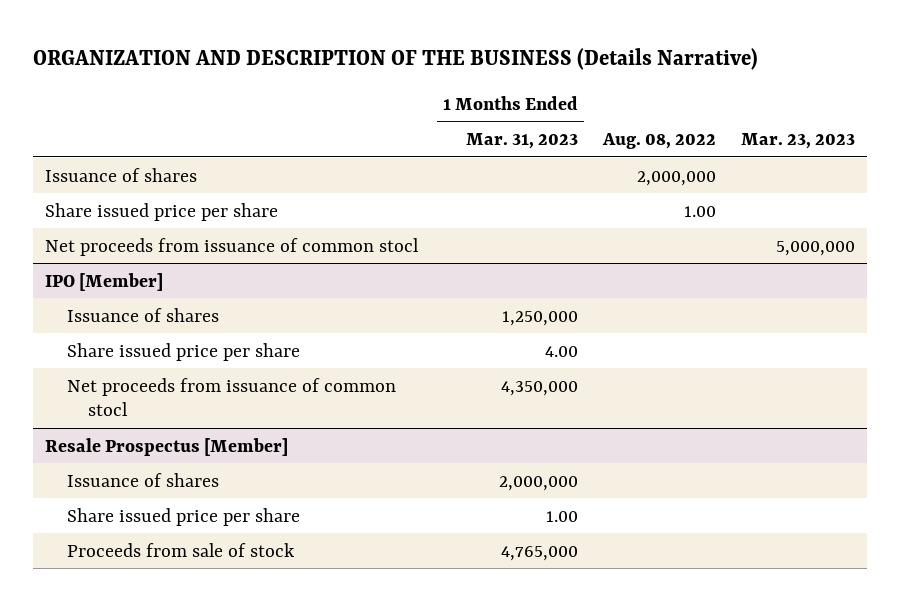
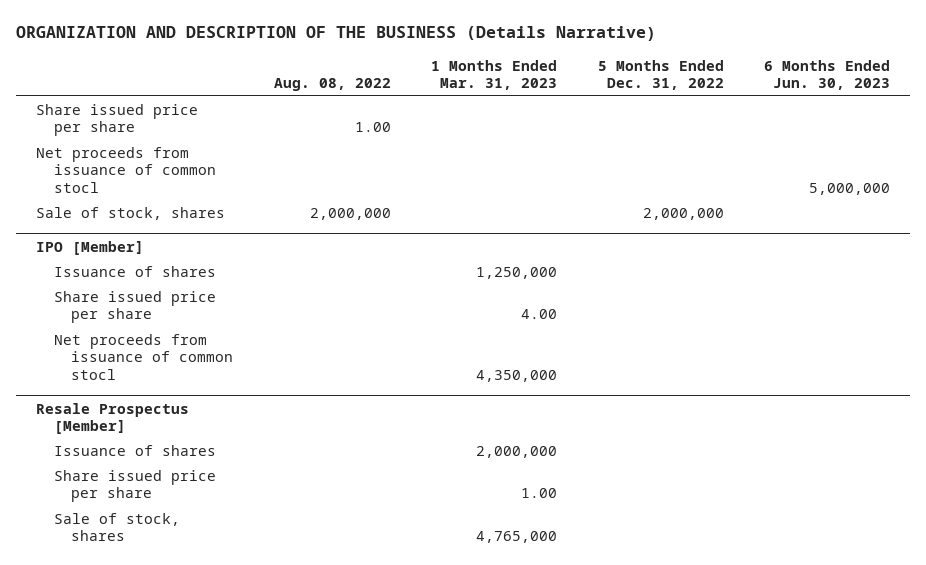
[740,133,855,150] Mar. 23, 2023 -> none
none -> [597,59,724,91] 5 Months Ended Dec. 31, 2022
none -> [764,59,891,91] 6 Months Ended Jun. 30, 2023
[45,167,198,182] Issuance of shares -> none
none -> [36,206,226,220] Sale of stock, shares
[66,542,295,557] Proceeds from sale of stock -> [53,512,180,542] Sale of stock, shares

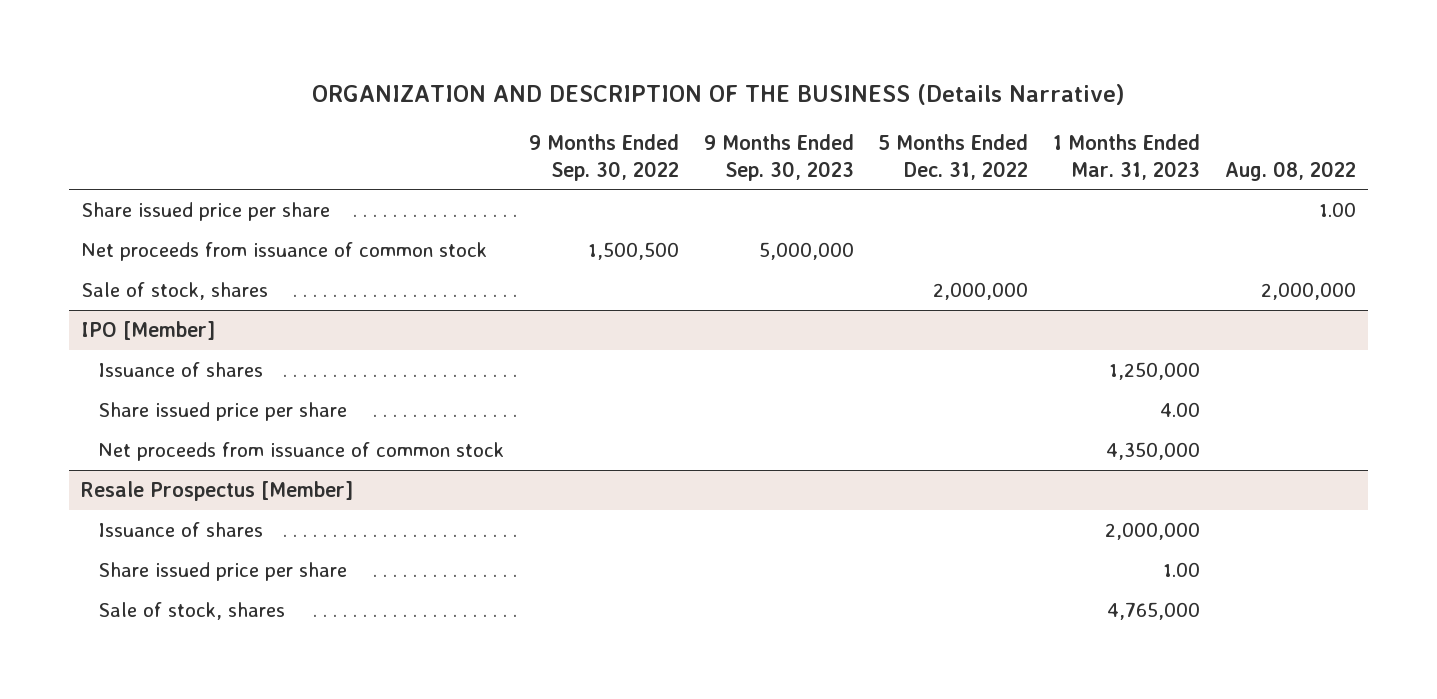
[764,59,891,91] 6 Months Ended Jun. 30, 2023 -> none
none -> [528,133,679,181] 9 Months Ended Sep. 30, 2022
none -> [703,133,854,181] 9 Months Ended Sep. 30, 2023
[36,146,216,193] Net proceeds from issuance of common stocl -> [81,242,488,262] Net proceeds from issuance of common stock
[53,333,234,380] Net proceeds from issuance of common stocl -> [98,442,505,462] Net proceeds from issuance of common stock

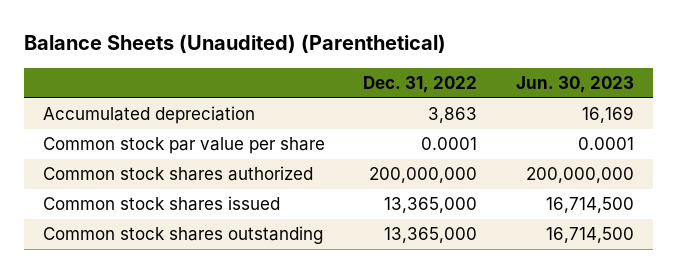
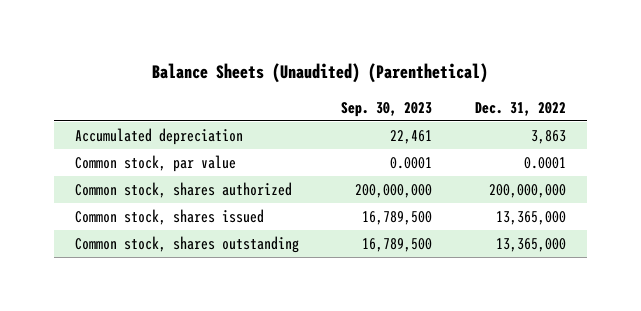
[515,75,634,93] Jun. 30, 2023 -> none
none -> [341,101,433,117] Sep. 30, 2023
[42,137,325,155] Common stock par value per share -> [74,155,236,173] Common stock, par value
[42,166,313,182] Common stock shares authorized -> [74,182,292,199] Common stock, shares authorized
[42,196,280,212] Common stock shares issued -> [74,209,264,226] Common stock, shares issued
[42,226,323,245] Common stock shares outstanding -> [74,236,299,254] Common stock, shares outstanding

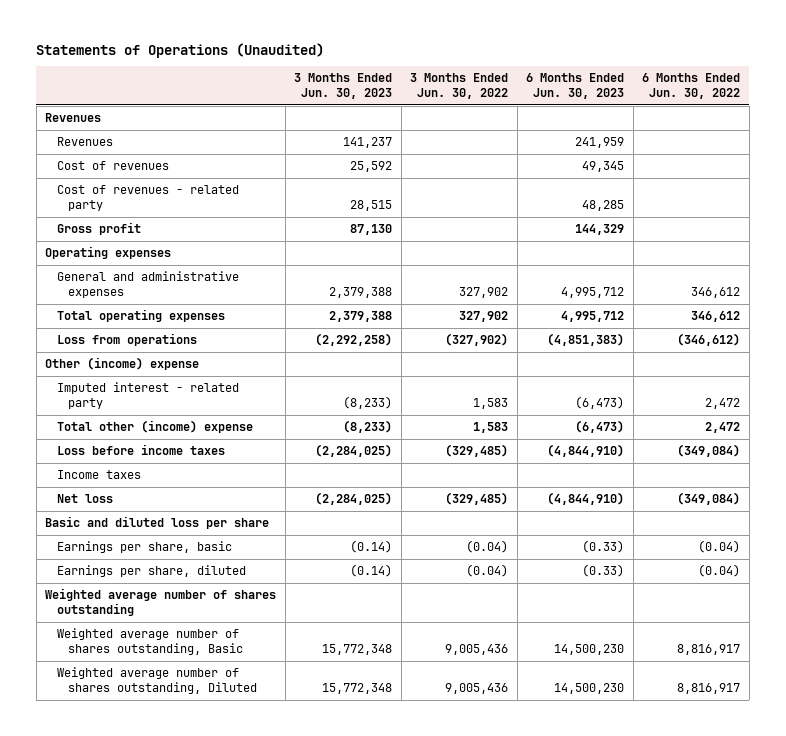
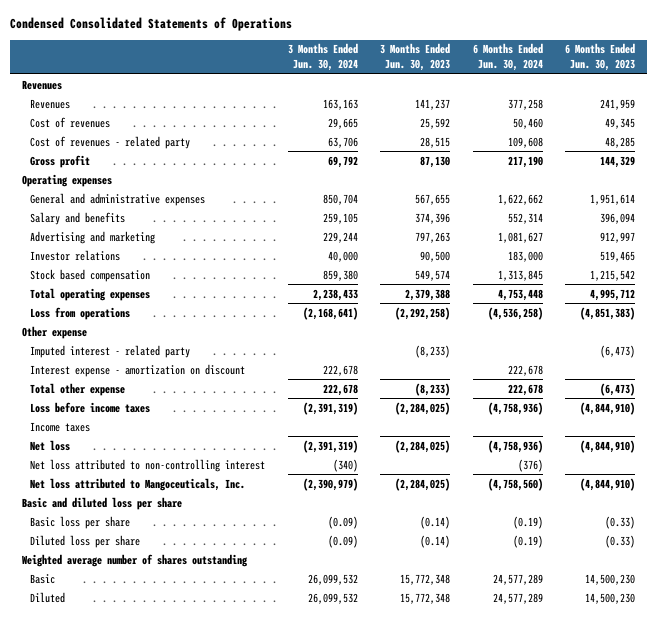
[36,42,325,58] Statements of Operations (Unaudited) -> [10,17,293,32] Condensed Consolidated Statements of Operations
[410,73,509,100] 3 Months Ended Jun. 30, 2022 -> none
[642,73,741,100] 6 Months Ended Jun. 30, 2022 -> none
none -> [287,43,358,72] 3 Months Ended Jun. 30, 2024
none -> [472,43,543,72] 6 Months Ended Jun. 30, 2024
[329,287,393,299] 2,379,388 -> [415,193,451,205] 567,655
[561,287,625,299] 4,995,712 -> [590,193,636,205] 1,951,614
none -> [30,211,126,225] Salary and benefits
none -> [30,230,156,244] Advertising and marketing
none -> [30,249,121,261] Investor relations
none -> [30,268,151,282] Stock based compensation
[45,357,200,371] Other (income) expense -> [21,325,87,339] Other expense
none -> [30,363,246,377] Interest expense - amortization on discount
[56,420,253,434] Total other (income) expense -> [30,382,126,396] Total other expense
none -> [30,458,266,472] Net loss attributed to non-controlling interest
none -> [30,477,246,491] Net loss attributed to Mangoceuticals, Inc.
[56,541,232,554] Earnings per share, basic -> [30,515,131,529] Basic loss per share
[56,565,246,578] Earnings per share, diluted -> [30,534,141,548] Diluted loss per share
[56,628,244,656] Weighted average number of shares outstanding, Basic -> [30,573,56,584] Basic
[56,667,258,695] Weighted average number of shares outstanding, Diluted -> [30,591,66,603] Diluted

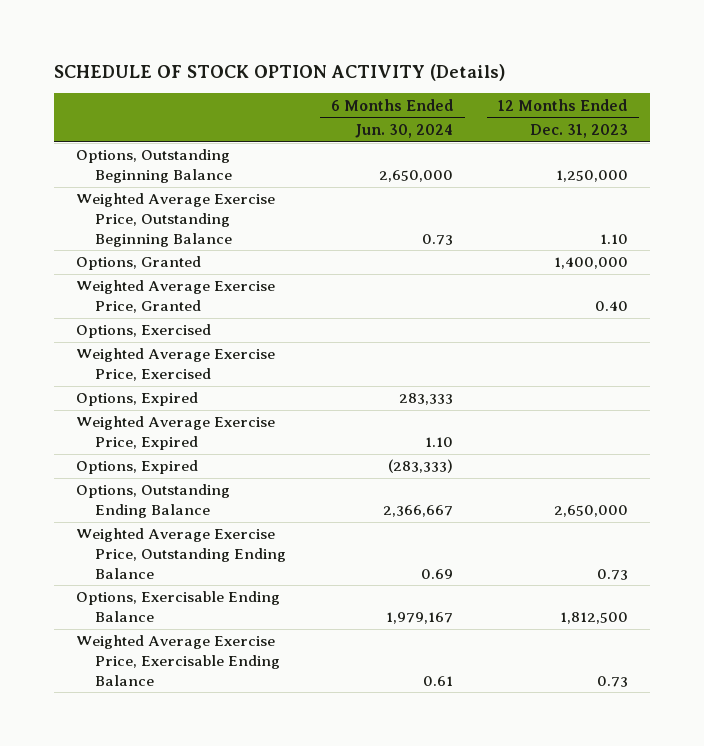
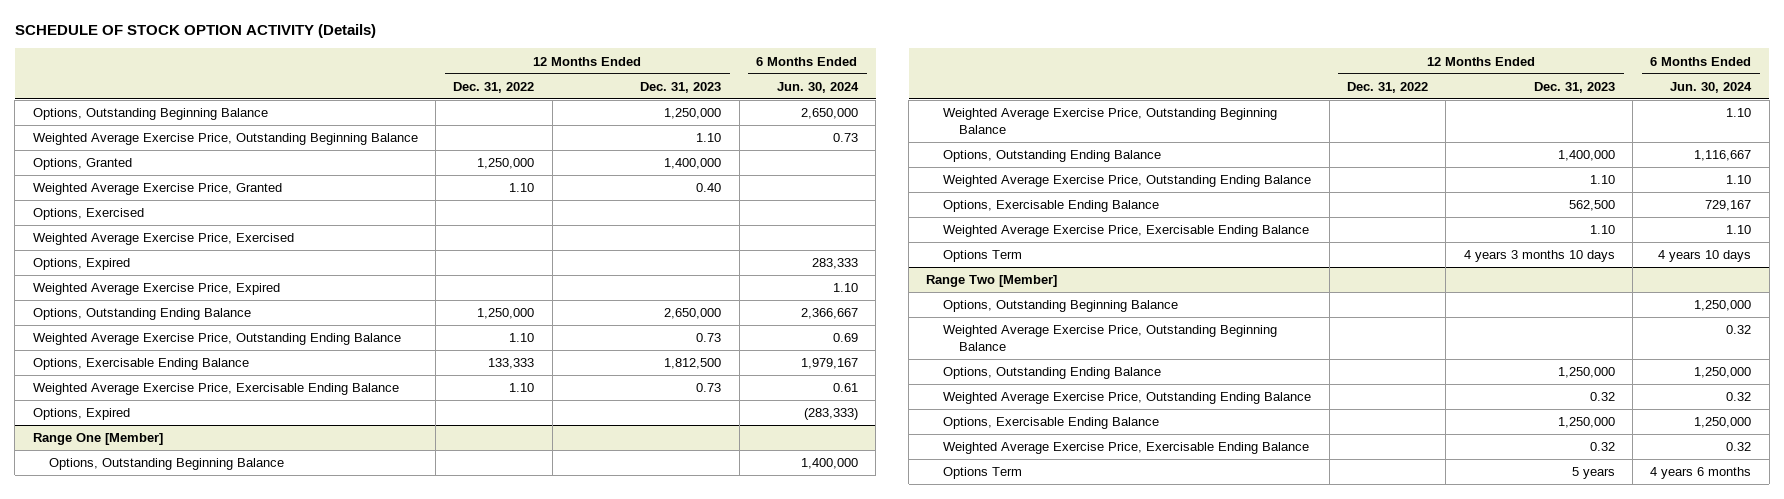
none -> [453,81,535,93] Dec. 31, 2022
[76,460,199,475] Options, Expired -> [32,408,130,421] Options, Expired
none -> [32,433,163,446] Range One [Member]
none -> [48,458,284,471] Options, Outstanding Beginning Balance
none -> [942,108,1277,135] Weighted Average Exercise Price, Outstanding Beginning Balance
none -> [942,150,1161,163] Options, Outstanding Ending Balance
none -> [942,175,1311,188] Weighted Average Exercise Price, Outstanding Ending Balance
none -> [942,200,1159,213] Options, Exercisable Ending Balance
none -> [942,225,1309,238] Weighted Average Exercise Price, Exercisable Ending Balance
none -> [942,250,1022,263] Options Term
none -> [926,275,1058,288] Range Two [Member]
none -> [942,300,1178,313] Options, Outstanding Beginning Balance
none -> [942,325,1277,352] Weighted Average Exercise Price, Outstanding Beginning Balance
none -> [942,367,1161,380] Options, Outstanding Ending Balance
none -> [942,392,1311,405] Weighted Average Exercise Price, Outstanding Ending Balance
none -> [942,417,1159,430] Options, Exercisable Ending Balance
none -> [942,442,1309,455] Weighted Average Exercise Price, Exercisable Ending Balance
none -> [942,467,1022,480] Options Term

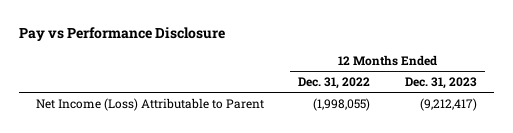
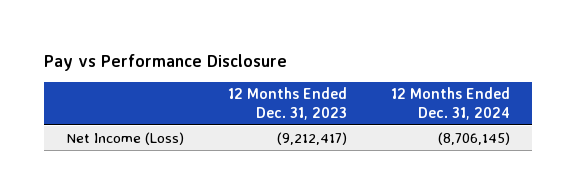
[298,77,371,90] Dec. 31, 2022 -> none
none -> [391,86,511,121] 12 Months Ended Dec. 31, 2024
[35,98,264,112] Net Income (Loss) Attributable to Parent -> [65,132,184,146] Net Income (Loss)

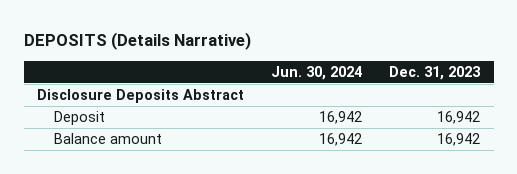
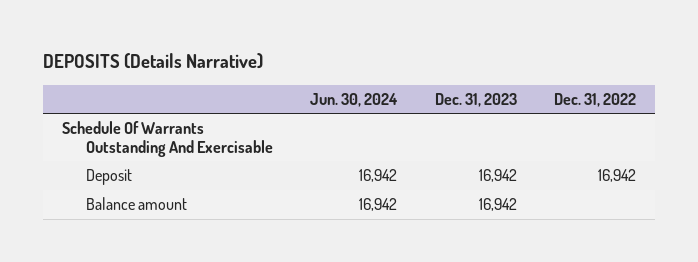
none -> [553,92,636,107] Dec. 31, 2022
[37,89,245,104] Disclosure Deposits Abstract -> [61,121,274,157] Schedule Of Warrants Outstanding And Exercisable

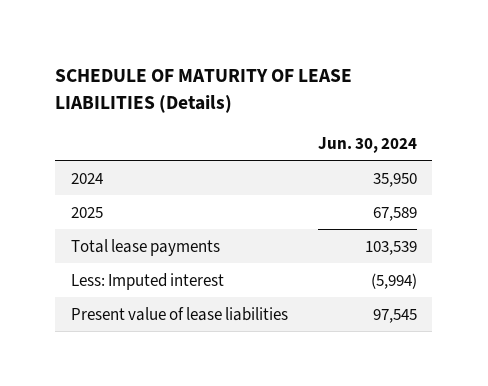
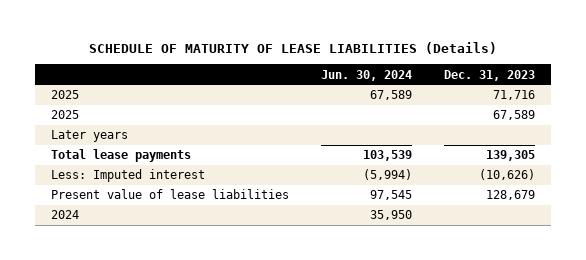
none -> [444,69,536,81] Dec. 31, 2023
none -> [51,110,80,120] 2025
none -> [51,130,129,143] Later years
[70,172,103,184] 2024 -> [51,210,80,220] 2024

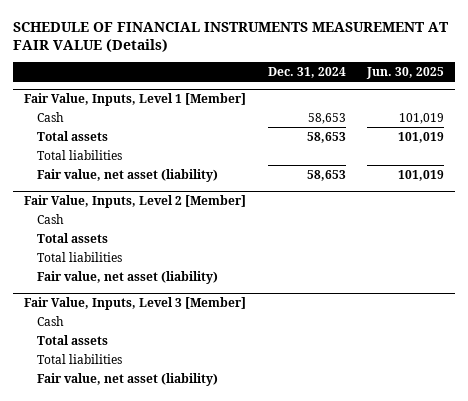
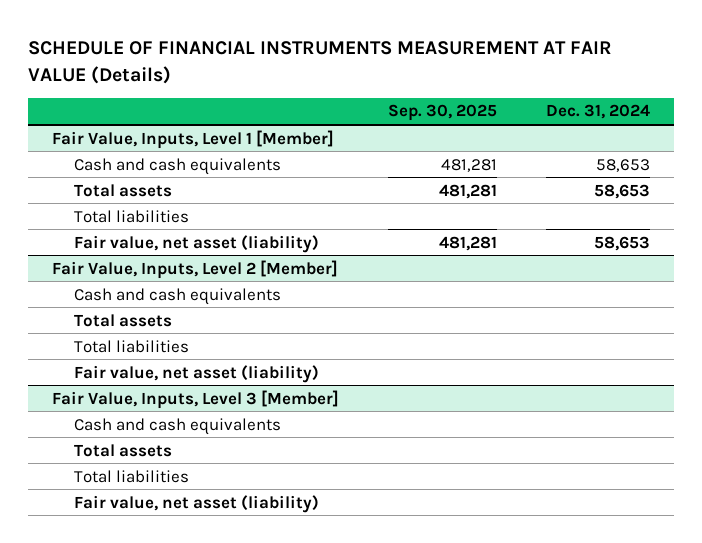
[366,66,445,79] Jun. 30, 2025 -> none
none -> [387,104,497,122] Sep. 30, 2025
[36,111,64,122] Cash -> [74,157,282,175] Cash and cash equivalents
[36,213,64,224] Cash -> [74,287,282,305] Cash and cash equivalents
[36,315,64,326] Cash -> [74,417,282,435] Cash and cash equivalents

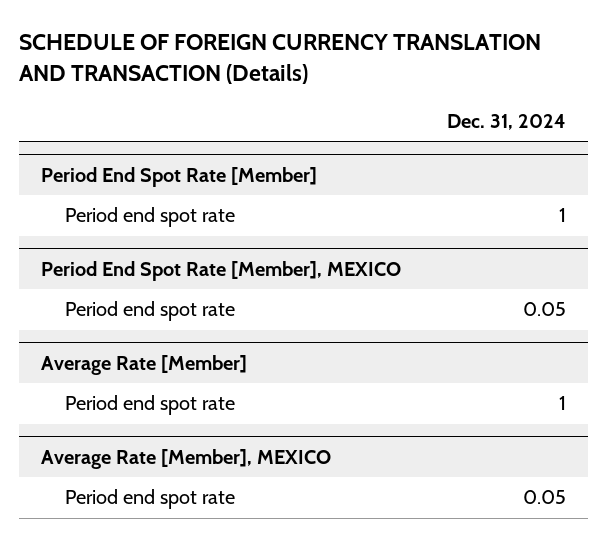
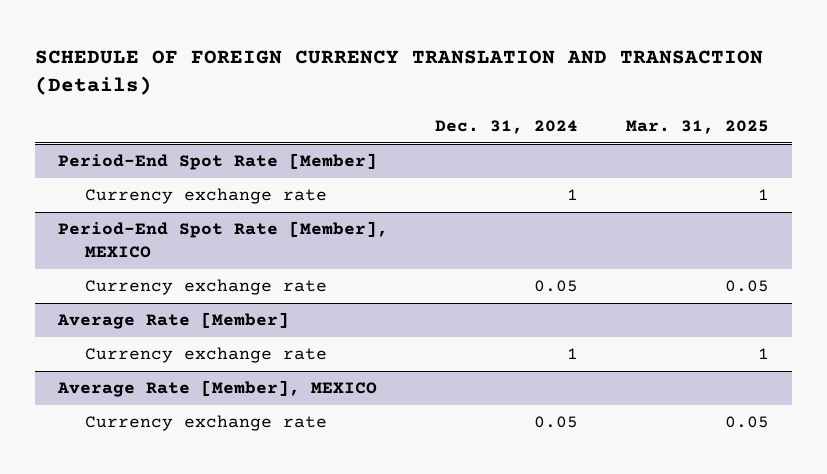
none -> [625,120,769,135] Mar. 31, 2025
[41,166,318,187] Period End Spot Rate [Member] -> [58,153,378,171] Period-End Spot Rate [Member]
[65,207,236,228] Period end spot rate -> [84,188,327,205] Currency exchange rate
[41,260,402,281] Period End Spot Rate [Member], MEXICO -> [58,221,389,259] Period-End Spot Rate [Member], MEXICO
[65,301,236,322] Period end spot rate -> [84,279,327,296] Currency exchange rate
[65,395,236,416] Period end spot rate -> [84,347,327,364] Currency exchange rate
[65,489,236,510] Period end spot rate -> [84,415,327,432] Currency exchange rate

